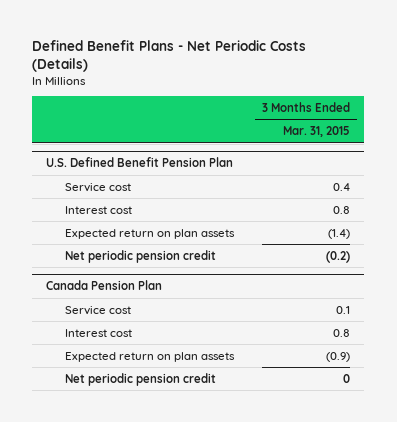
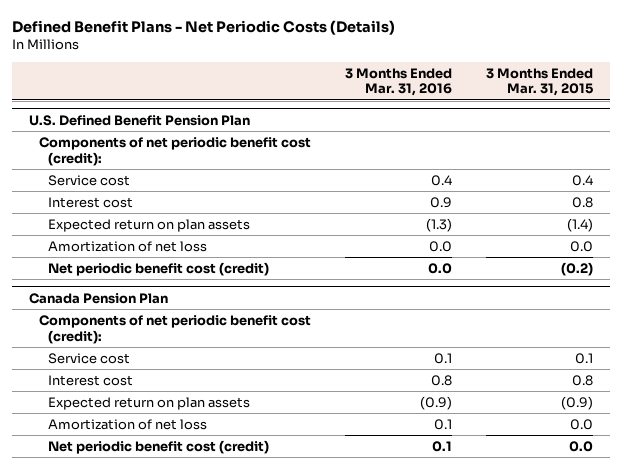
none -> [344,67,452,97] 3 Months Ended Mar. 31, 2016
none -> [38,136,311,166] Components of net periodic benefit cost (credit):
none -> [47,240,207,252] Amortization of net loss
[65,249,217,263] Net periodic pension credit -> [47,261,269,276] Net periodic benefit cost (credit)
none -> [38,314,311,344] Components of net periodic benefit cost (credit):
none -> [47,418,207,430] Amortization of net loss
[65,372,217,386] Net periodic pension credit -> [47,439,269,454] Net periodic benefit cost (credit)
[343,373,351,383] 0 -> [568,440,593,452] 0.0

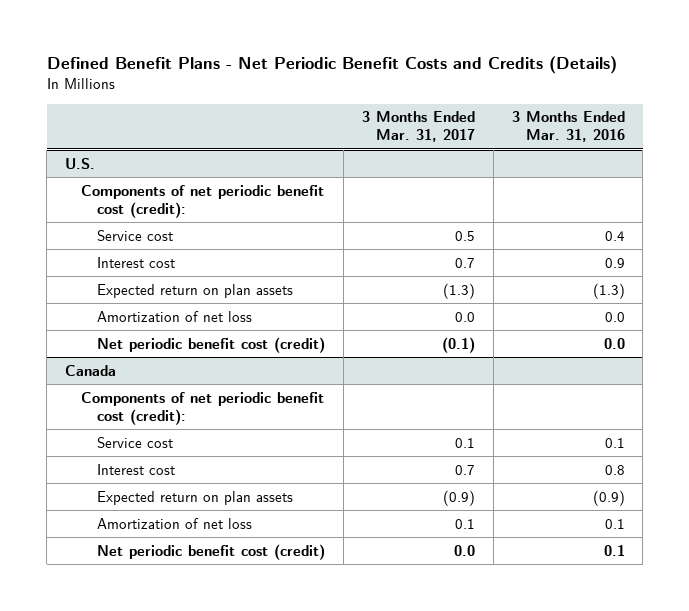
[11,19,395,35] Defined Benefit Plans - Net Periodic Costs (Details) -> [46,56,617,75] Defined Benefit Plans - Net Periodic Benefit Costs and Credits (Details)
[485,67,593,97] 3 Months Ended Mar. 31, 2015 -> none
none -> [361,111,475,143] 3 Months Ended Mar. 31, 2017
[29,114,251,126] U.S. Defined Benefit Pension Plan -> [64,157,95,169] U.S.
[29,292,169,304] Canada Pension Plan -> [64,364,116,376] Canada

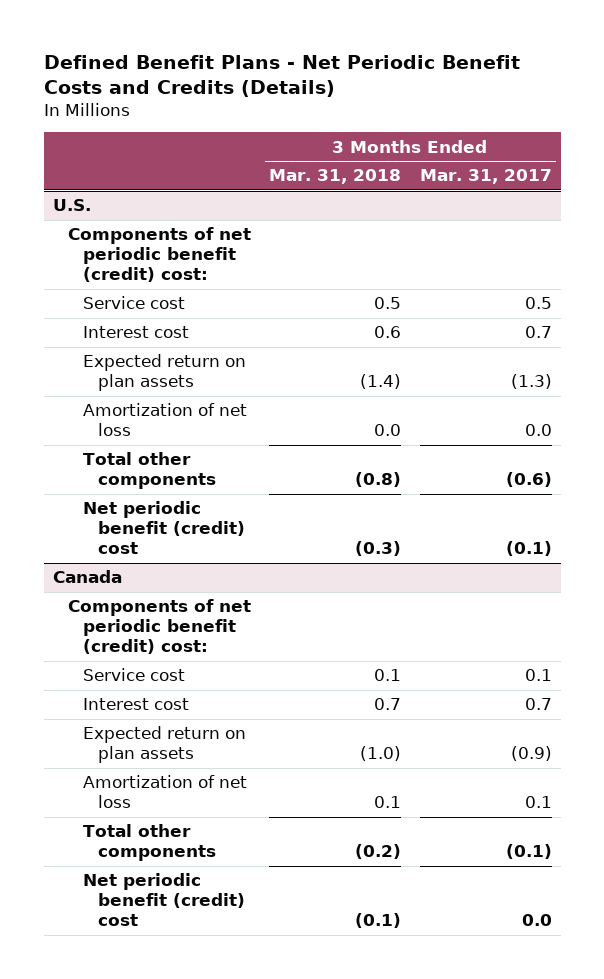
[511,111,625,143] 3 Months Ended Mar. 31, 2016 -> none
none -> [269,169,402,185] Mar. 31, 2018
[81,184,325,218] Components of net periodic benefit cost (credit): -> [67,227,251,283] Components of net periodic benefit (credit) cost:
none -> [82,452,217,490] Total other components
[97,336,326,353] Net periodic benefit cost (credit) -> [82,501,246,555] Net periodic benefit (credit) cost
[81,391,325,425] Components of net periodic benefit cost (credit): -> [67,599,251,655] Components of net periodic benefit (credit) cost:
none -> [82,824,217,862] Total other components
[97,543,326,560] Net periodic benefit cost (credit) -> [82,873,246,927] Net periodic benefit (credit) cost

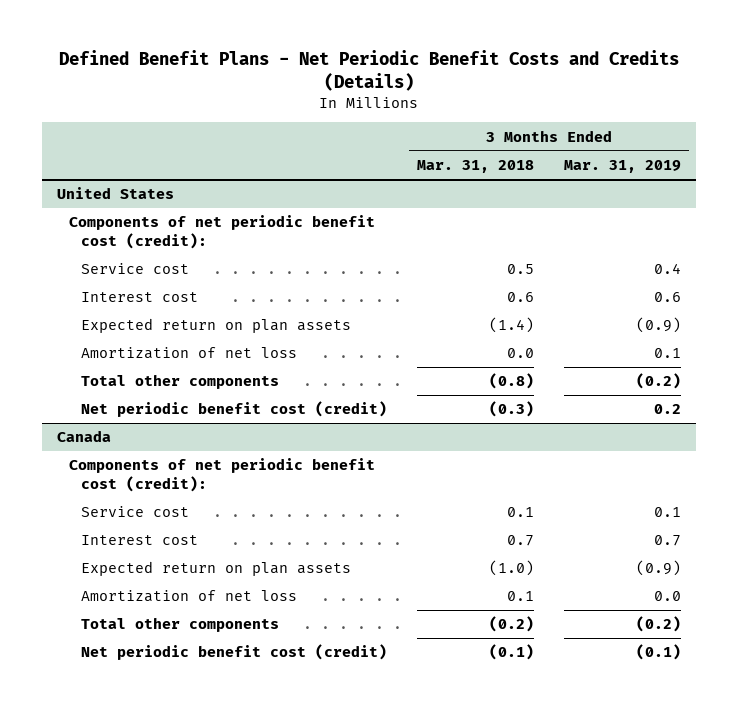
[419,169,552,185] Mar. 31, 2017 -> none
none -> [564,160,682,174] Mar. 31, 2019
[52,199,91,212] U.S. -> none
none -> [57,187,175,200] United States
[67,227,251,283] Components of net periodic benefit (credit) cost: -> [69,215,376,250] Components of net periodic benefit cost (credit):
[82,501,246,555] Net periodic benefit (credit) cost -> [80,401,387,418] Net periodic benefit cost (credit)
[67,599,251,655] Components of net periodic benefit (credit) cost: -> [69,458,376,493] Components of net periodic benefit cost (credit):
[82,873,246,927] Net periodic benefit (credit) cost -> [80,644,387,661] Net periodic benefit cost (credit)

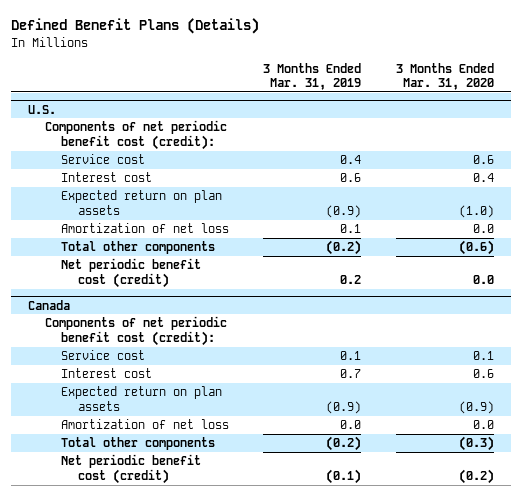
[59,50,680,91] Defined Benefit Plans - Net Periodic Benefit Costs and Credits (Details) -> [11,18,260,35] Defined Benefit Plans (Details)
[416,160,534,174] Mar. 31, 2018 -> none
none -> [395,62,494,90] 3 Months Ended Mar. 31, 2020
[57,187,175,200] United States -> [28,104,57,114] U.S.

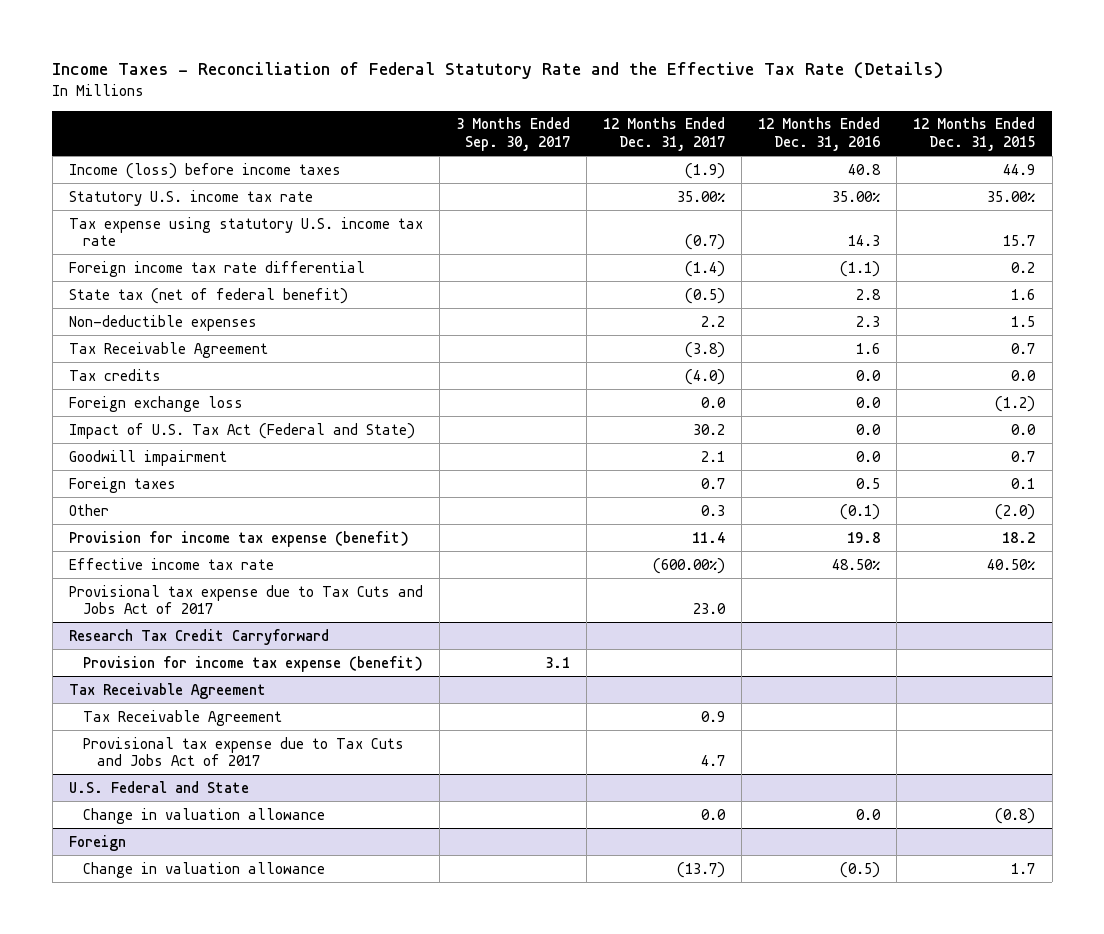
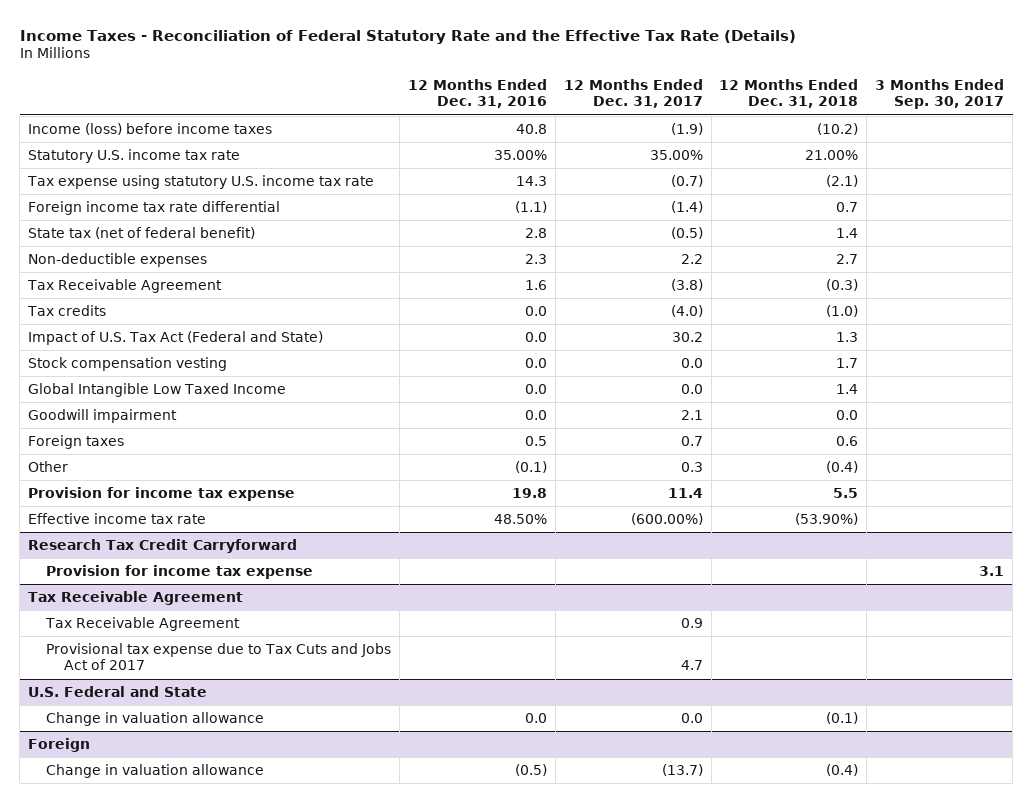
[913,117,1036,152] 12 Months Ended Dec. 31, 2015 -> none
none -> [719,78,859,109] 12 Months Ended Dec. 31, 2018
[68,395,243,412] Foreign exchange loss -> none
none -> [28,356,228,371] Stock compensation vesting
none -> [28,382,287,397] Global Intangible Low Taxed Income
[68,530,409,547] Provision for income tax expense (benefit) -> [28,486,296,501] Provision for income tax expense
[68,584,423,615] Provisional tax expense due to Tax Cuts and Jobs Act of 2017 -> none
[83,655,424,672] Provision for income tax expense (benefit) -> [46,564,314,579] Provision for income tax expense

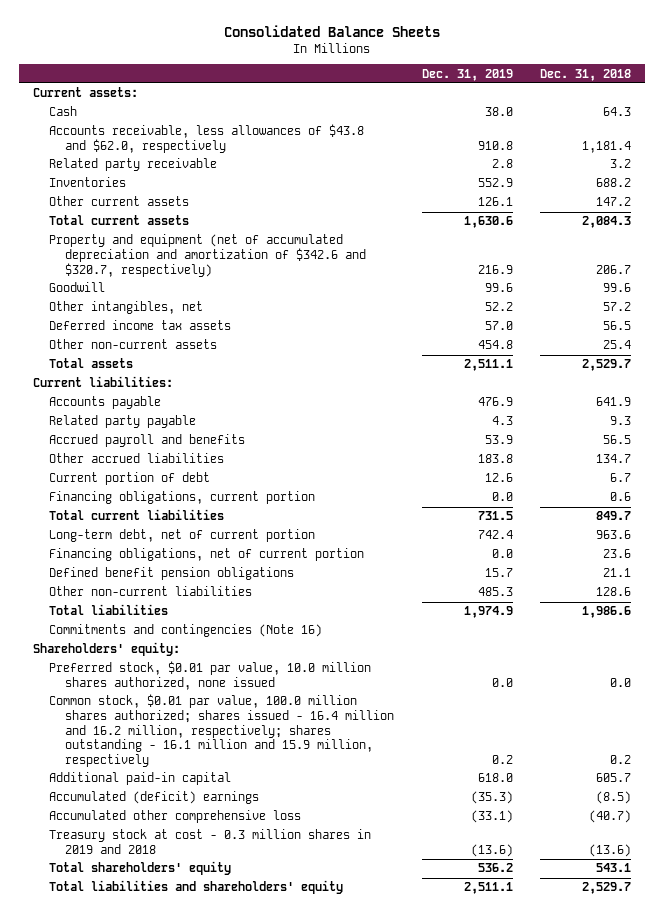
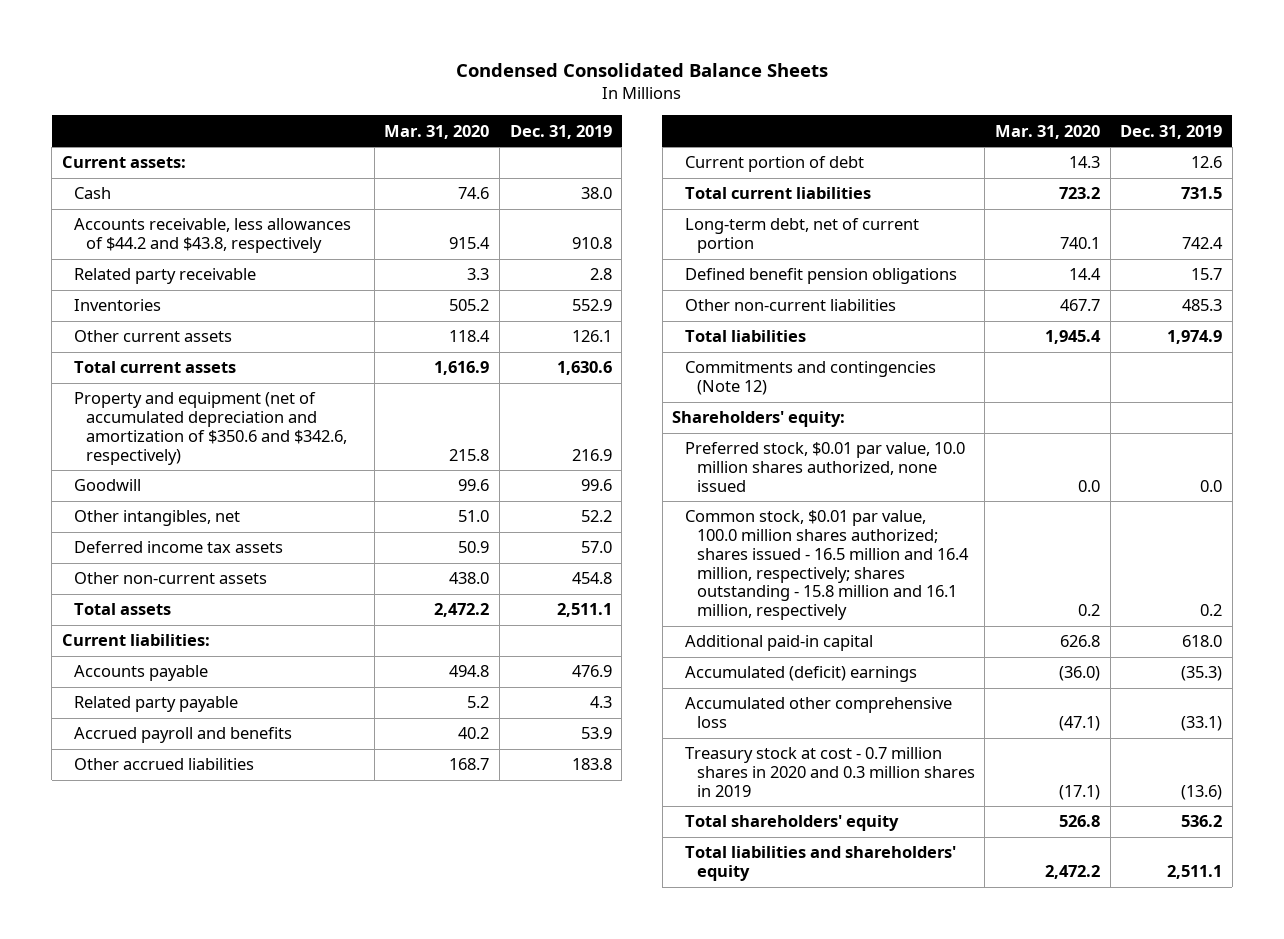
[224,25,441,38] Consolidated Balance Sheets -> [455,63,828,78] Condensed Consolidated Balance Sheets
[540,68,632,81] Dec. 31, 2018 -> none
none -> [384,124,490,139] Mar. 31, 2020
[48,124,364,153] Accounts receivable, less allowances of $43.8 and $62.0, respectively -> [74,218,352,254] Accounts receivable, less allowances of $44.2 and $43.8, respectively
[48,234,366,277] Property and equipment (net of accumulated depreciation and amortization of $342.6 and $320.7, respectively) -> [74,392,348,465] Property and equipment (net of accumulated depreciation and amortization of $350.6 and $342.6, respectively)
[48,491,315,505] Financing obligations, current portion -> none
[48,548,364,562] Financing obligations, net of current portion -> none
[48,624,322,638] Commitments and contingencies (Note 16) -> [684,361,936,396] Commitments and contingencies (Note 12)
[48,694,394,767] Common stock, $0.01 par value, 100.0 million shares authorized; shares issued - 16.4 million and 16.2 million, respectively; shares outstanding - 16.1 million and 15.9 million, respectively -> [684,510,969,621] Common stock, $0.01 par value, 100.0 million shares authorized; shares issued - 16.5 million and 16.4 million, respectively; shares outstanding - 15.8 million and 16.1 million, respectively
[48,829,371,854] Treasury stock at cost - 0.3 million shares in 2019 and 2018 -> [684,747,975,797] Treasury stock at cost - 0.7 million shares in 2020 and 0.3 million shares in 2019

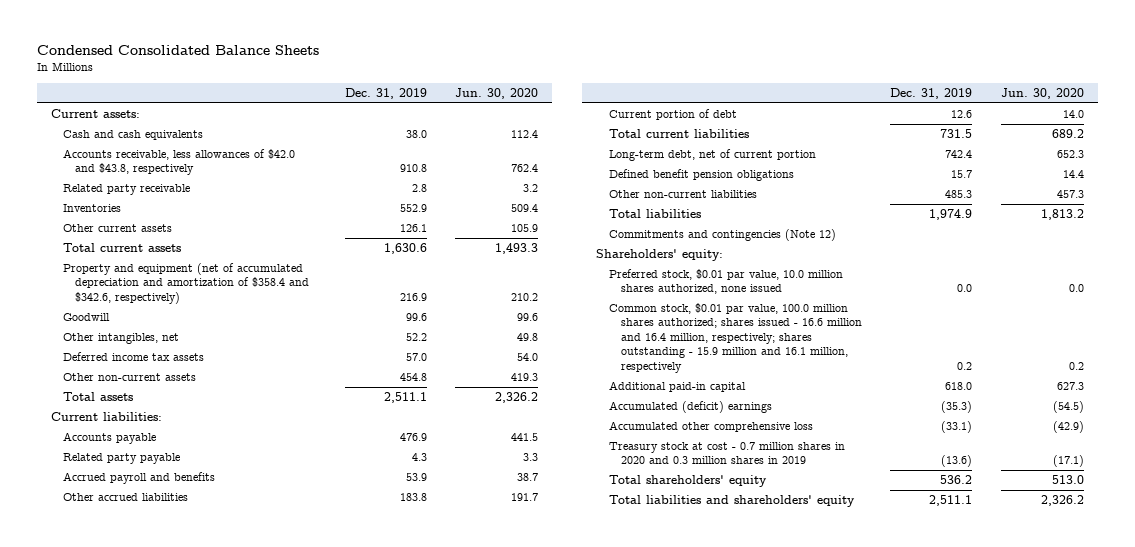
[384,124,490,139] Mar. 31, 2020 -> none
none -> [455,88,539,100] Jun. 30, 2020
[74,187,112,200] Cash -> [63,129,204,140] Cash and cash equivalents
[74,218,352,254] Accounts receivable, less allowances of $44.2 and $43.8, respectively -> [63,148,296,176] Accounts receivable, less allowances of $42.0 and $43.8, respectively
[74,392,348,465] Property and equipment (net of accumulated depreciation and amortization of $350.6 and $342.6, respectively) -> [63,262,310,304] Property and equipment (net of accumulated depreciation and amortization of $358.4 and $342.6, respectively)
[684,510,969,621] Common stock, $0.01 par value, 100.0 million shares authorized; shares issued - 16.5 million and 16.4 million, respectively; shares outstanding - 15.8 million and 16.1 million, respectively -> [608,302,862,373] Common stock, $0.01 par value, 100.0 million shares authorized; shares issued - 16.6 million and 16.4 million, respectively; shares outstanding - 15.9 million and 16.1 million, respectively

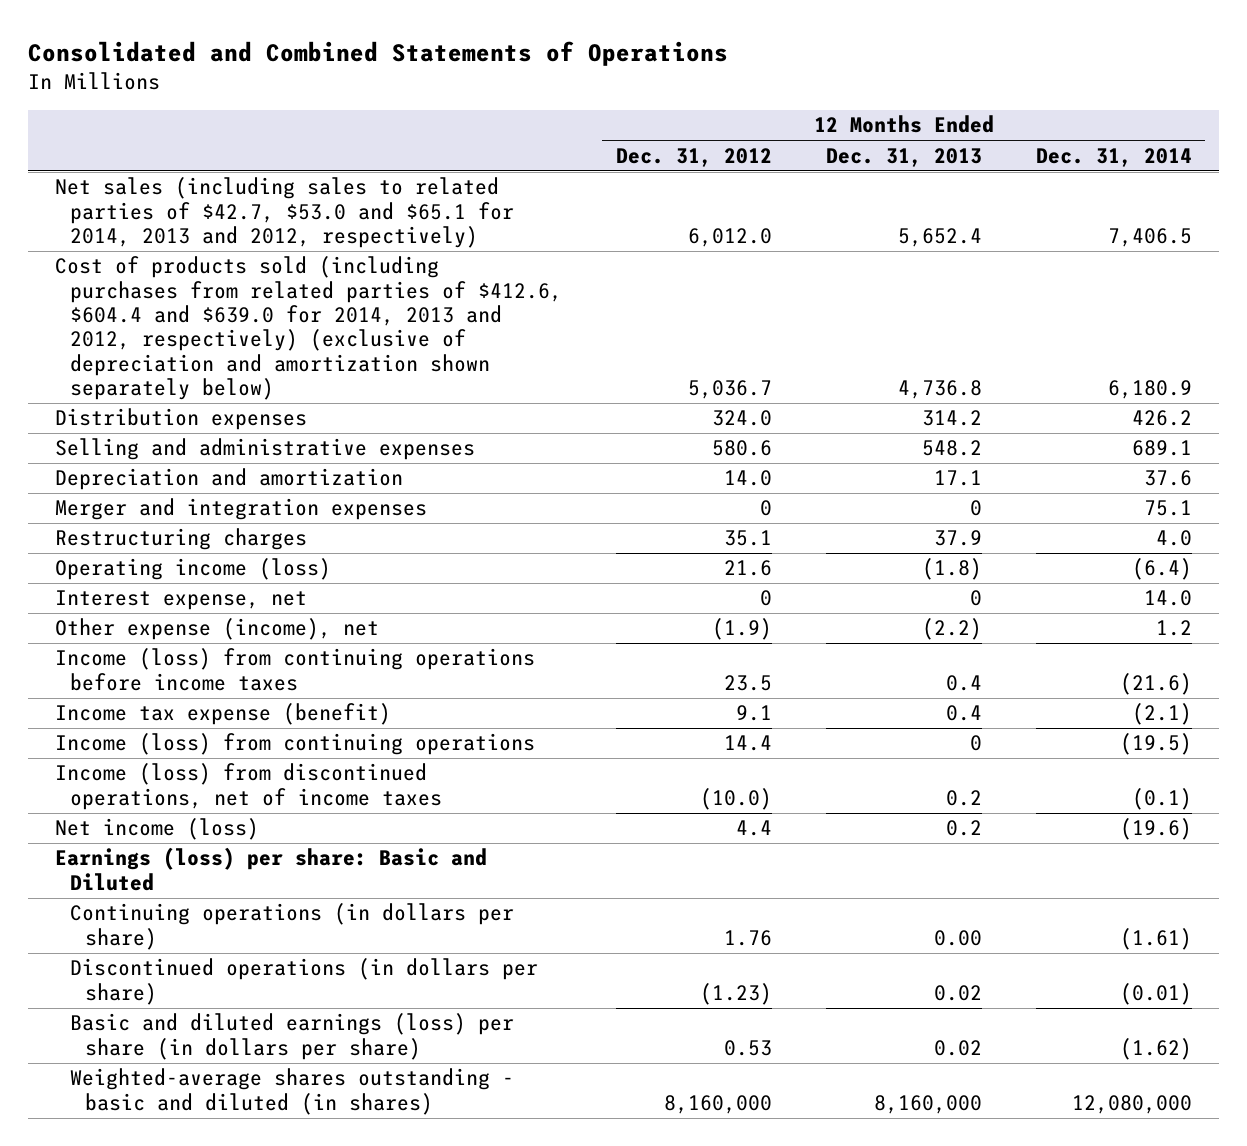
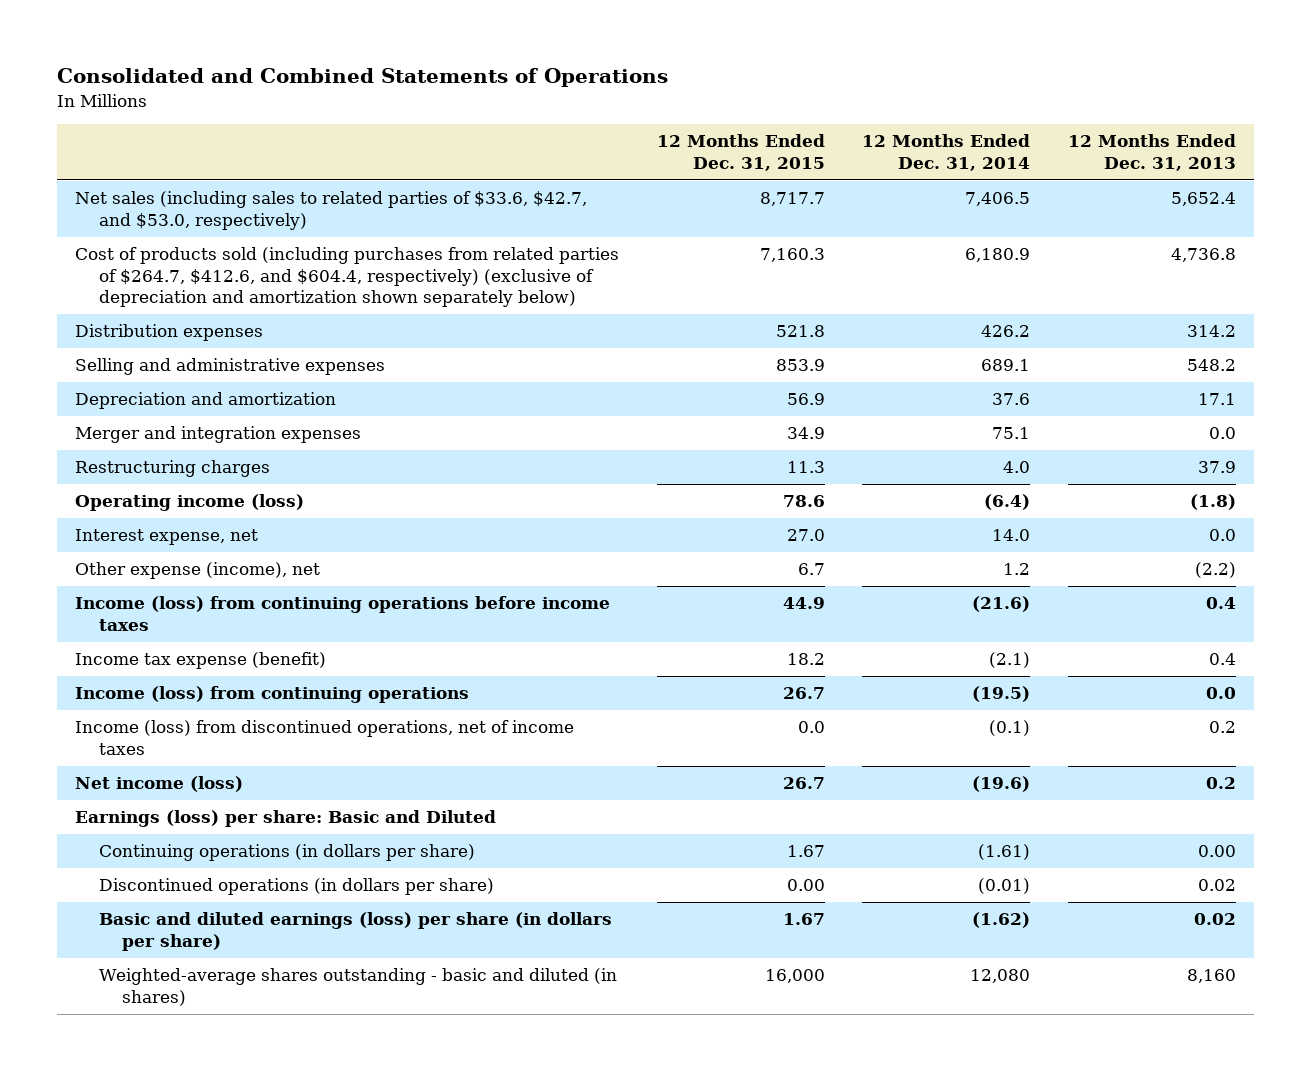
[615,147,772,167] Dec. 31, 2012 -> none
none -> [656,134,825,171] 12 Months Ended Dec. 31, 2015
[55,177,514,249] Net sales (including sales to related parties of $42.7, $53.0 and $65.1 for 2014, 2013 and 2012, respectively) -> [75,191,588,230] Net sales (including sales to related parties of $33.6, $42.7, and $53.0, respectively)
[55,256,562,400] Cost of products sold (including purchases from related parties of $412.6, $604.4 and $639.0 for 2014, 2013 and 2012, respectively) (exclusive of depreciation and amortization shown separately below) -> [75,247,620,308] Cost of products sold (including purchases from related parties of $264.7, $412.6, and $604.4, respectively) (exclusive of depreciation and amortization shown separately below)
[969,500,982,517] 0 -> [1208,427,1236,440] 0.0
[969,590,982,607] 0 -> [1208,529,1236,542] 0.0
[969,735,982,752] 0 -> [1205,687,1236,700] 0.0
[873,1094,982,1114] 8,160,000 -> [1186,969,1236,984] 8,160
[1071,1094,1192,1114] 12,080,000 -> [970,969,1031,984] 12,080

